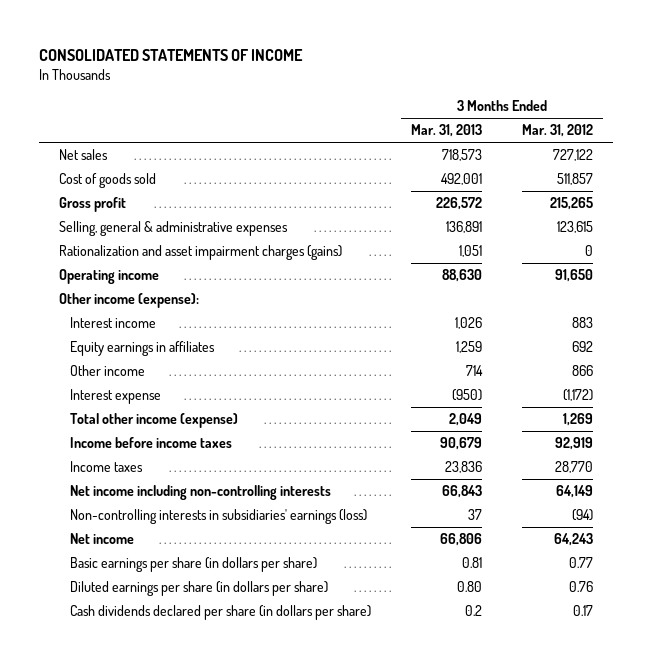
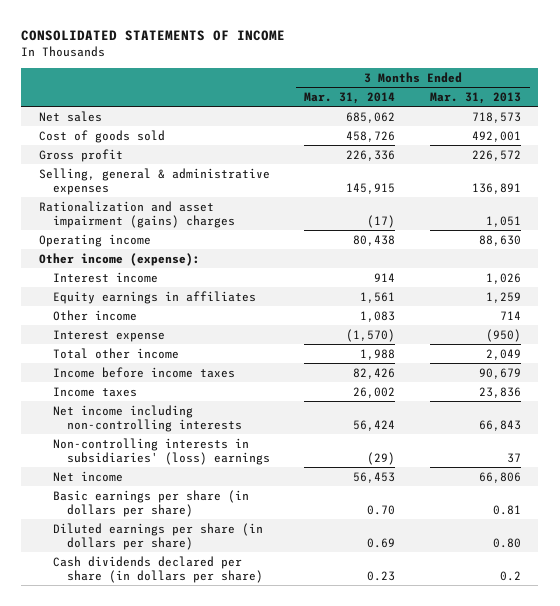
[522,124,594,138] Mar. 31, 2012 -> none
none -> [304,91,396,104] Mar. 31, 2014
[59,245,343,261] Rationalization and asset impairment charges (gains) -> [38,200,235,228] Rationalization and asset impairment (gains) charges
[69,413,238,429] Total other income (expense) -> [52,347,179,359] Total other income
[69,509,367,525] Non-controlling interests in subsidiaries' earnings (loss) -> [52,437,270,465] Non-controlling interests in subsidiaries' (loss) earnings

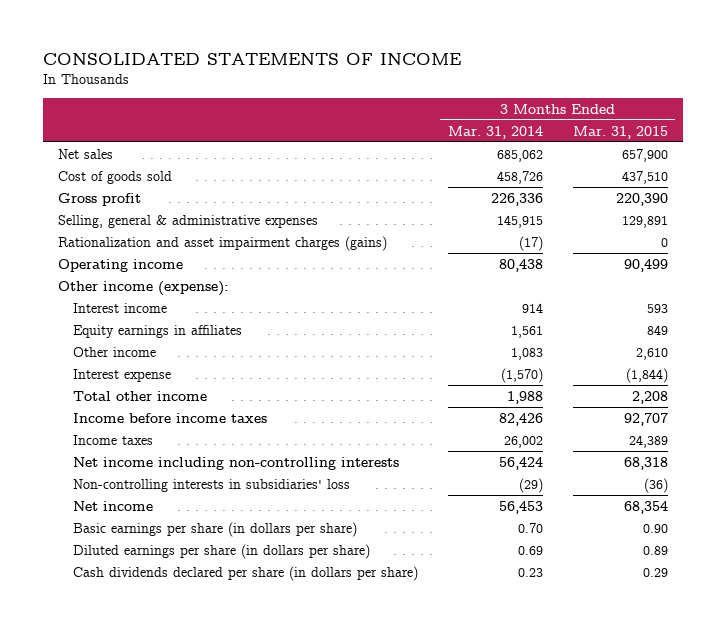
[429,91,521,104] Mar. 31, 2013 -> none
none -> [572,125,668,139] Mar. 31, 2015
[38,200,235,228] Rationalization and asset impairment (gains) charges -> [57,235,387,251] Rationalization and asset impairment charges (gains)
[52,437,270,465] Non-controlling interests in subsidiaries' (loss) earnings -> [72,478,350,492] Non-controlling interests in subsidiaries' loss

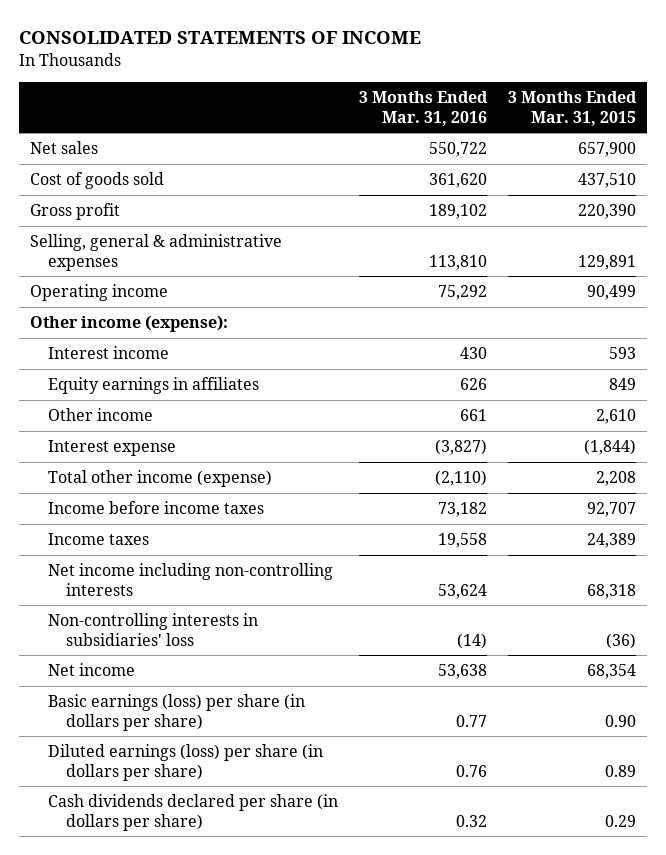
[447,125,543,139] Mar. 31, 2014 -> none
none -> [359,91,489,126] 3 Months Ended Mar. 31, 2016
[57,235,387,251] Rationalization and asset impairment charges (gains) -> none
[72,390,207,401] Total other income -> [47,470,272,488] Total other income (expense)
[72,521,357,537] Basic earnings per share (in dollars per share) -> [47,694,305,731] Basic earnings (loss) per share (in dollars per share)
[72,543,370,559] Diluted earnings per share (in dollars per share) -> [47,744,323,781] Diluted earnings (loss) per share (in dollars per share)

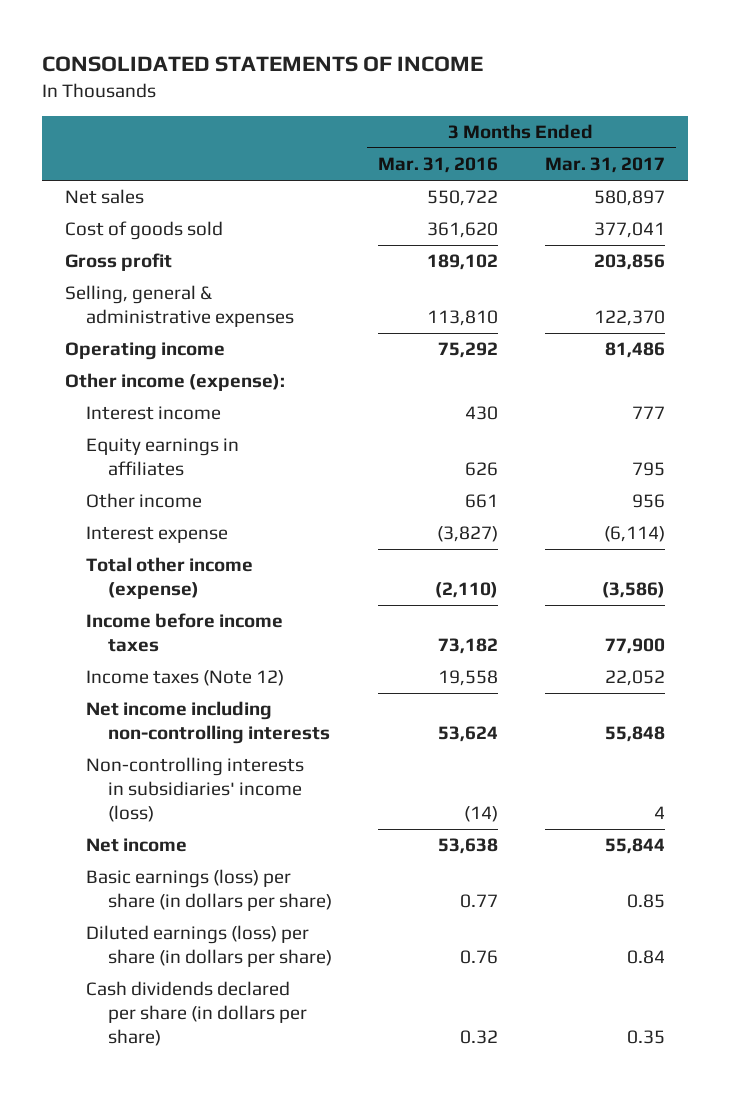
[508,91,638,126] 3 Months Ended Mar. 31, 2015 -> none
none -> [544,157,665,174] Mar. 31, 2017
[47,533,149,546] Income taxes -> [86,670,285,687] Income taxes (Note 12)
[47,613,258,646] Non-controlling interests in subsidiaries' loss -> [86,757,305,823] Non-controlling interests in subsidiaries' income (loss)

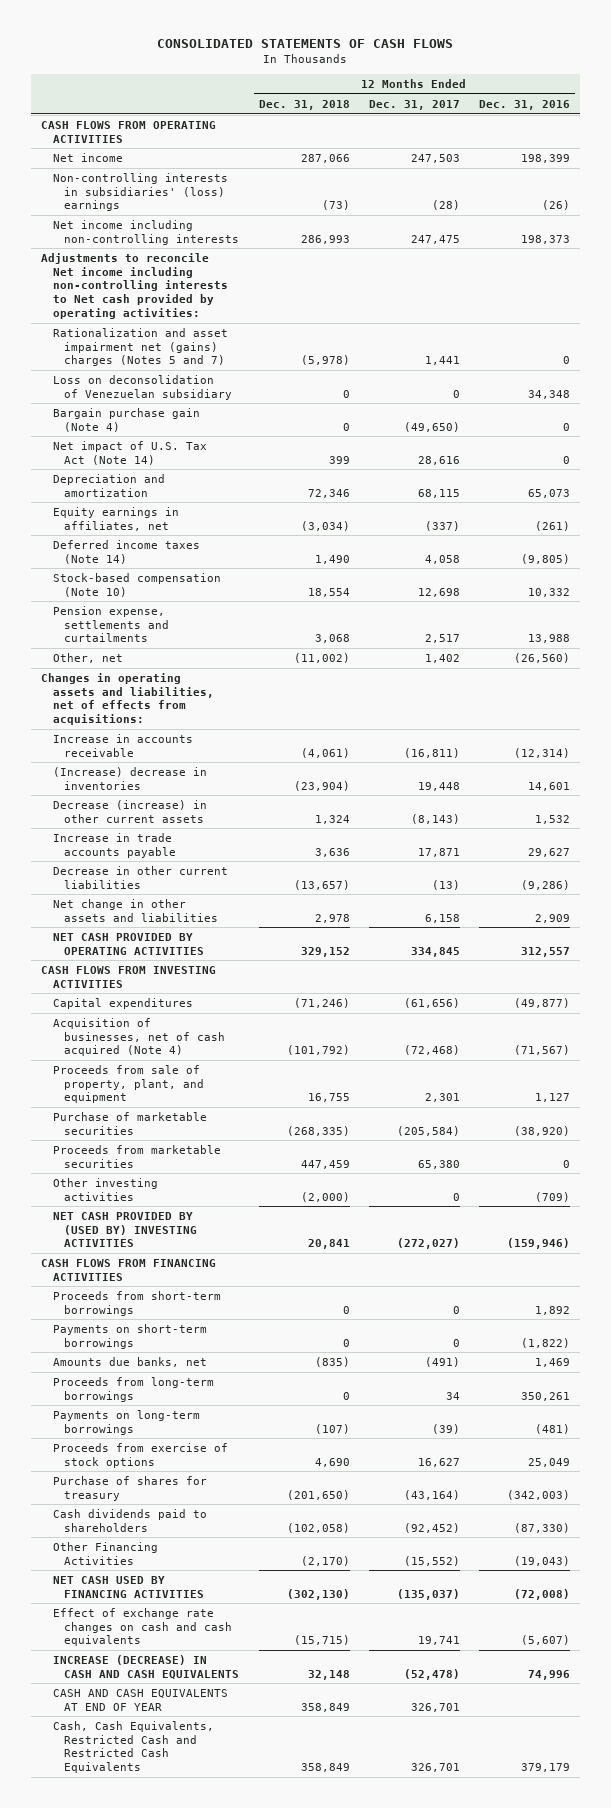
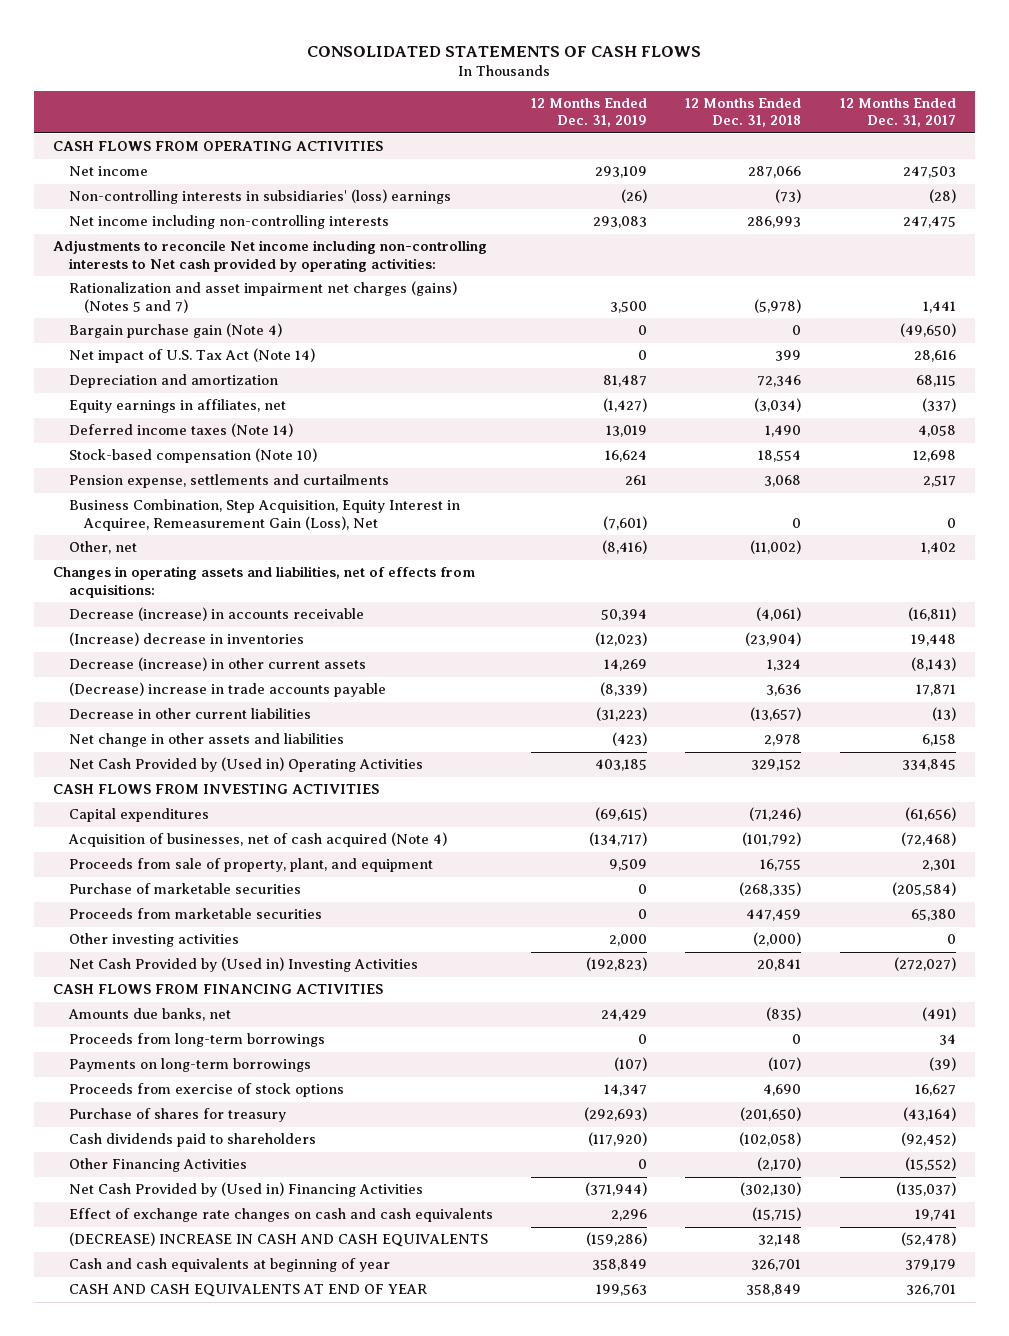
[479,99,571,110] Dec. 31, 2016 -> none
none -> [531,98,648,128] 12 Months Ended Dec. 31, 2019
[52,374,233,400] Loss on deconsolidation of Venezuelan subsidiary -> none
[52,327,228,367] Rationalization and asset impairment net (gains) charges (Notes 5 and 7) -> [68,281,457,313] Rationalization and asset impairment net charges (gains) (Notes 5 and 7)
none -> [68,499,460,531] Business Combination, Step Acquisition, Equity Interest in Acquiree, Remeasurement Gain (Loss), Net
[52,733,193,757] Increase in accounts receivable -> [68,607,364,622] Decrease (increase) in accounts receivable
[52,832,177,858] Increase in trade accounts payable -> [68,682,386,698] (Decrease) increase in trade accounts payable
[52,932,205,955] NET CASH PROVIDED BY OPERATING ACTIVITIES -> [68,757,423,773] Net Cash Provided by (Used in) Operating Activities
[52,1211,198,1248] NET CASH PROVIDED BY (USED BY) INVESTING ACTIVITIES -> [68,957,418,973] Net Cash Provided by (Used in) Investing Activities
[52,1290,221,1316] Proceeds from short-term borrowings -> none
[52,1323,207,1349] Payments on short-term borrowings -> none
[52,1575,205,1598] NET CASH USED BY FINANCING ACTIVITIES -> [68,1182,423,1198] Net Cash Provided by (Used in) Financing Activities
[52,1654,240,1679] INCREASE (DECREASE) IN CASH AND CASH EQUIVALENTS -> [68,1232,488,1248] (DECREASE) INCREASE IN CASH AND CASH EQUIVALENTS
none -> [68,1258,390,1273] Cash and cash equivalents at beginning of year
[52,1720,214,1774] Cash, Cash Equivalents, Restricted Cash and Restricted Cash Equivalents -> none

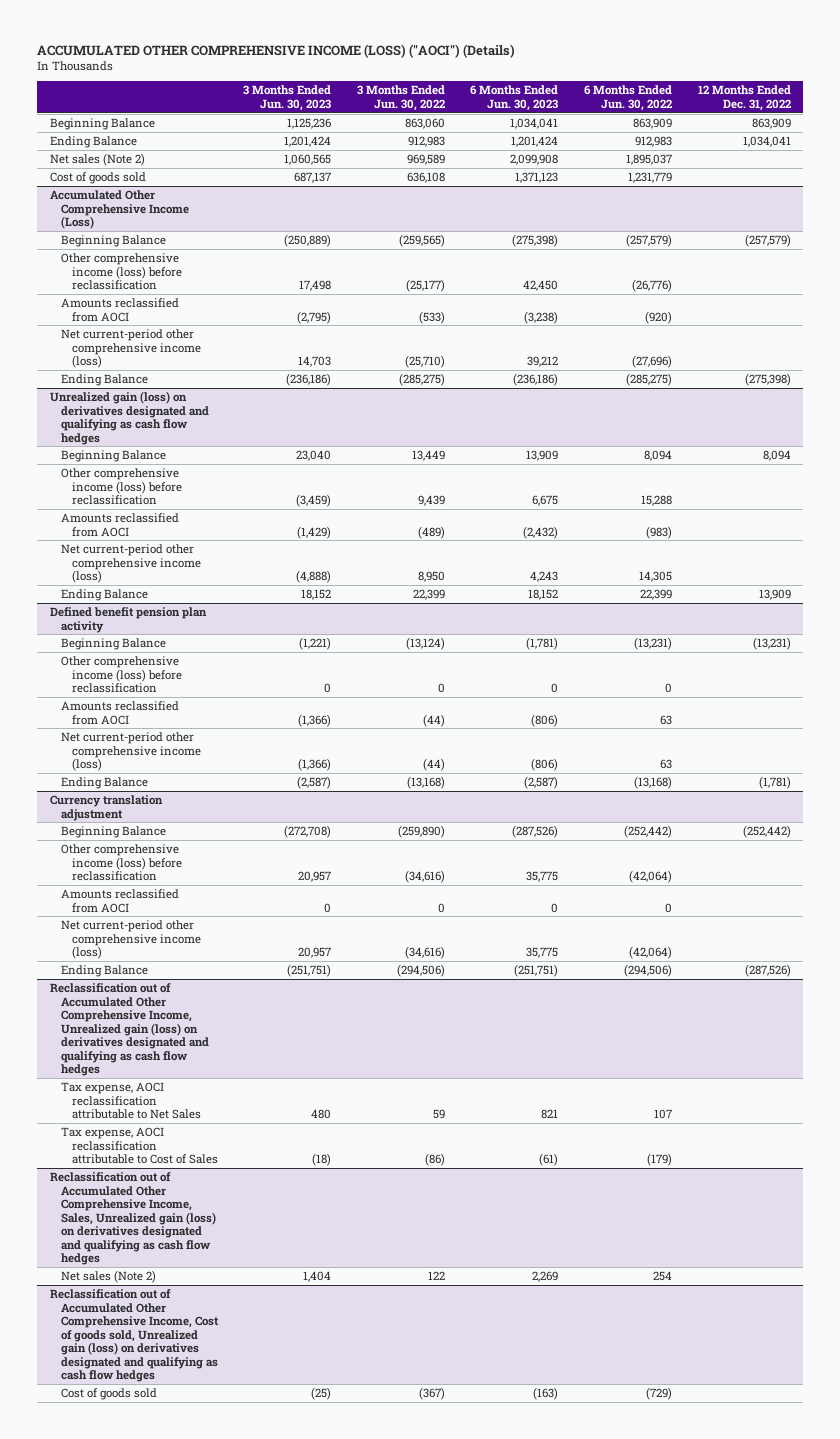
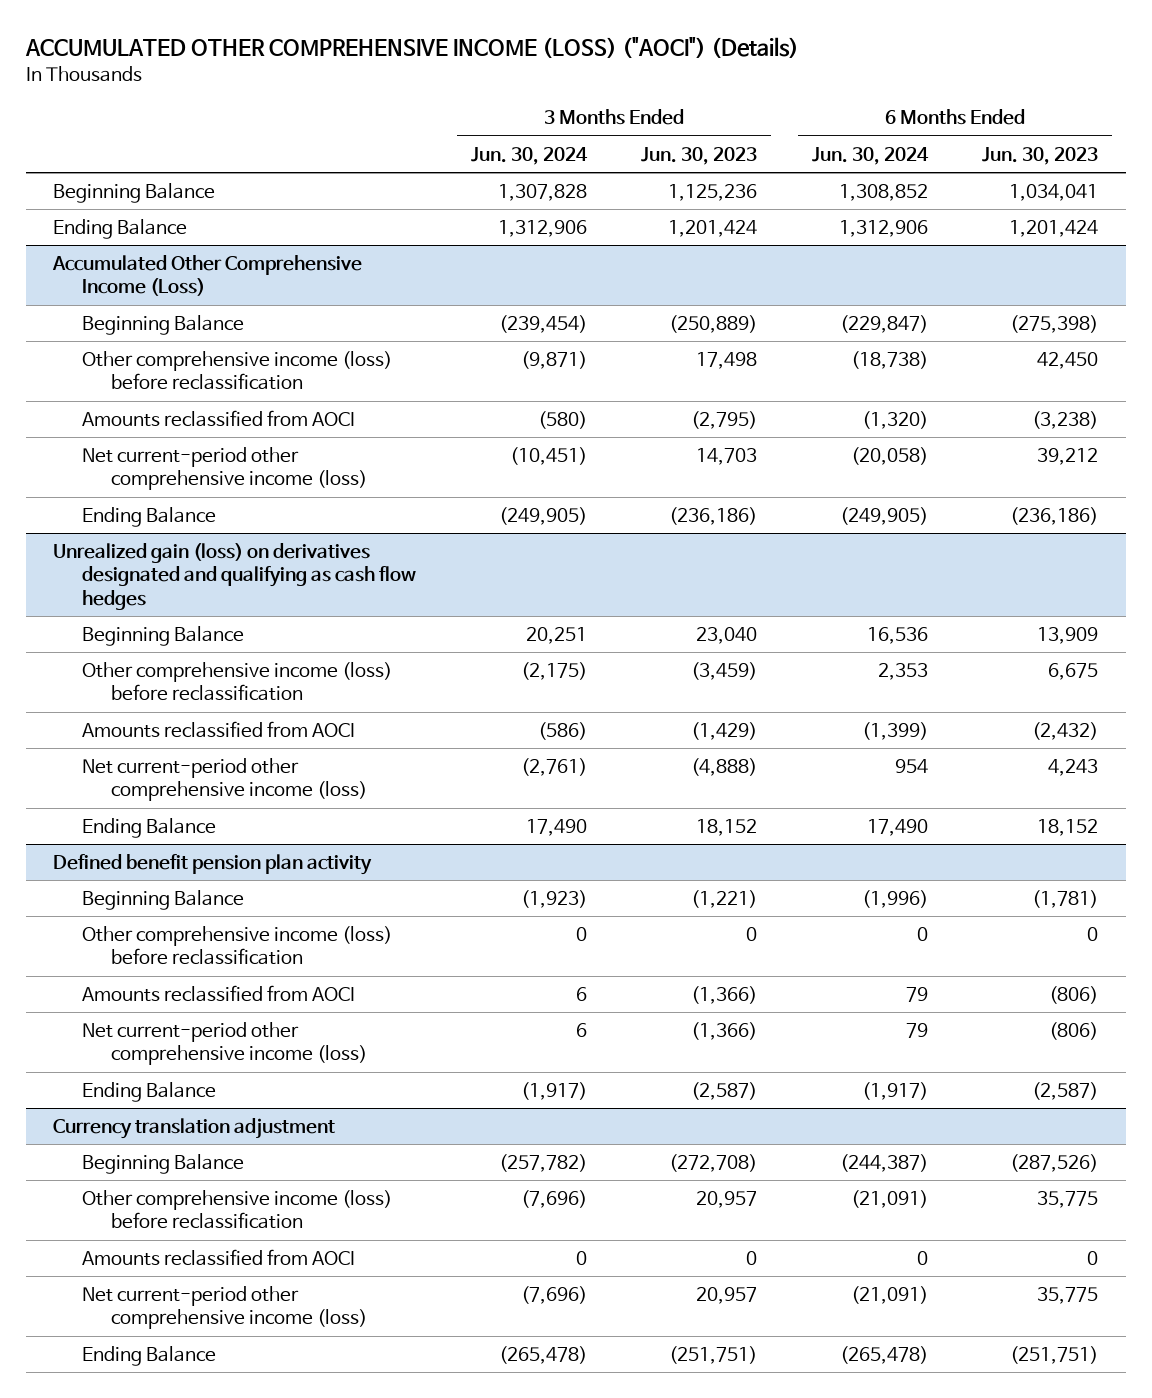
[356,85,445,111] 3 Months Ended Jun. 30, 2022 -> none
[584,85,673,111] 6 Months Ended Jun. 30, 2022 -> none
[697,85,791,111] 12 Months Ended Dec. 31, 2022 -> none
none -> [470,146,588,165] Jun. 30, 2024
none -> [811,146,929,165] Jun. 30, 2024
[49,152,145,166] Net sales (Note 2) -> none
[49,171,146,184] Cost of goods sold -> none
[49,982,209,1077] Reclassification out of Accumulated Other Comprehensive Income, Unrealized gain (loss) on derivatives designated and qualifying as cash flow hedges -> none
[60,1081,201,1120] Tax expense, AOCI reclassification attributable to Net Sales -> none
[60,1126,218,1165] Tax expense, AOCI reclassification attributable to Cost of Sales -> none
[49,1171,216,1266] Reclassification out of Accumulated Other Comprehensive Income, Sales, Unrealized gain (loss) on derivatives designated and qualifying as cash flow hedges -> none
[60,1269,156,1283] Net sales (Note 2) -> none
[49,1288,219,1383] Reclassification out of Accumulated Other Comprehensive Income, Cost of goods sold, Unrealized gain (loss) on derivatives designated and qualifying as cash flow hedges -> none
[60,1387,157,1400] Cost of goods sold -> none

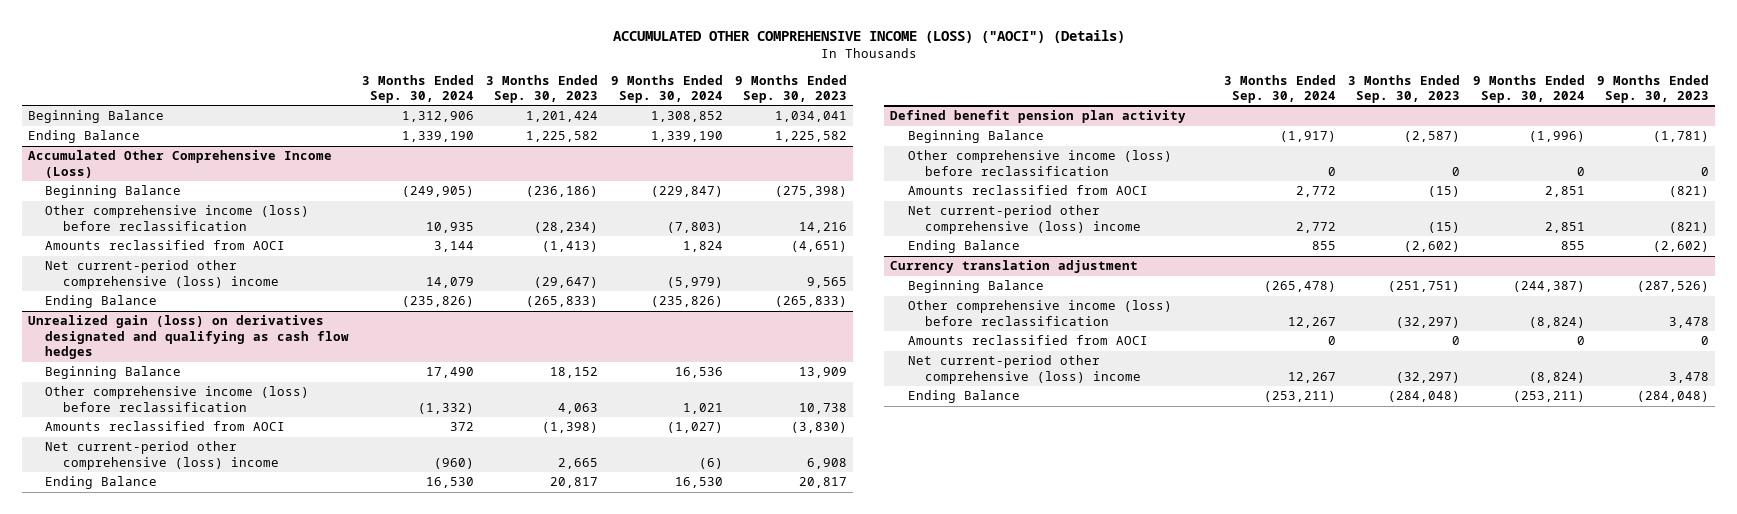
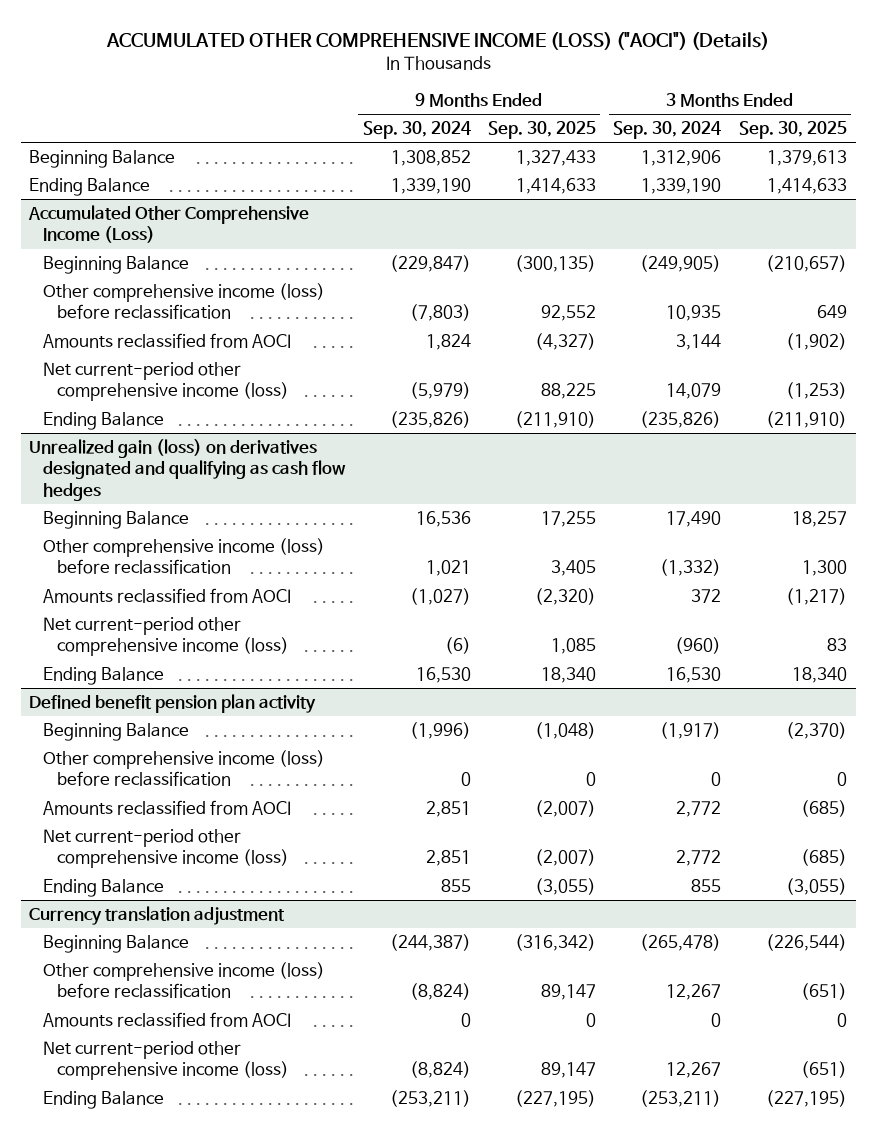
[486,74,599,103] 3 Months Ended Sep. 30, 2023 -> none
[735,74,848,103] 9 Months Ended Sep. 30, 2023 -> none
none -> [487,121,596,140] Sep. 30, 2025
none -> [738,121,847,140] Sep. 30, 2025
[45,260,279,289] Net current-period other comprehensive (loss) income -> [43,362,289,402] Net current-period other comprehensive income (loss)
[45,441,279,470] Net current-period other comprehensive (loss) income -> [43,617,289,657] Net current-period other comprehensive income (loss)
[907,205,1141,234] Net current-period other comprehensive (loss) income -> [43,829,289,869] Net current-period other comprehensive income (loss)
[907,355,1141,384] Net current-period other comprehensive (loss) income -> [43,1041,289,1081] Net current-period other comprehensive income (loss)

